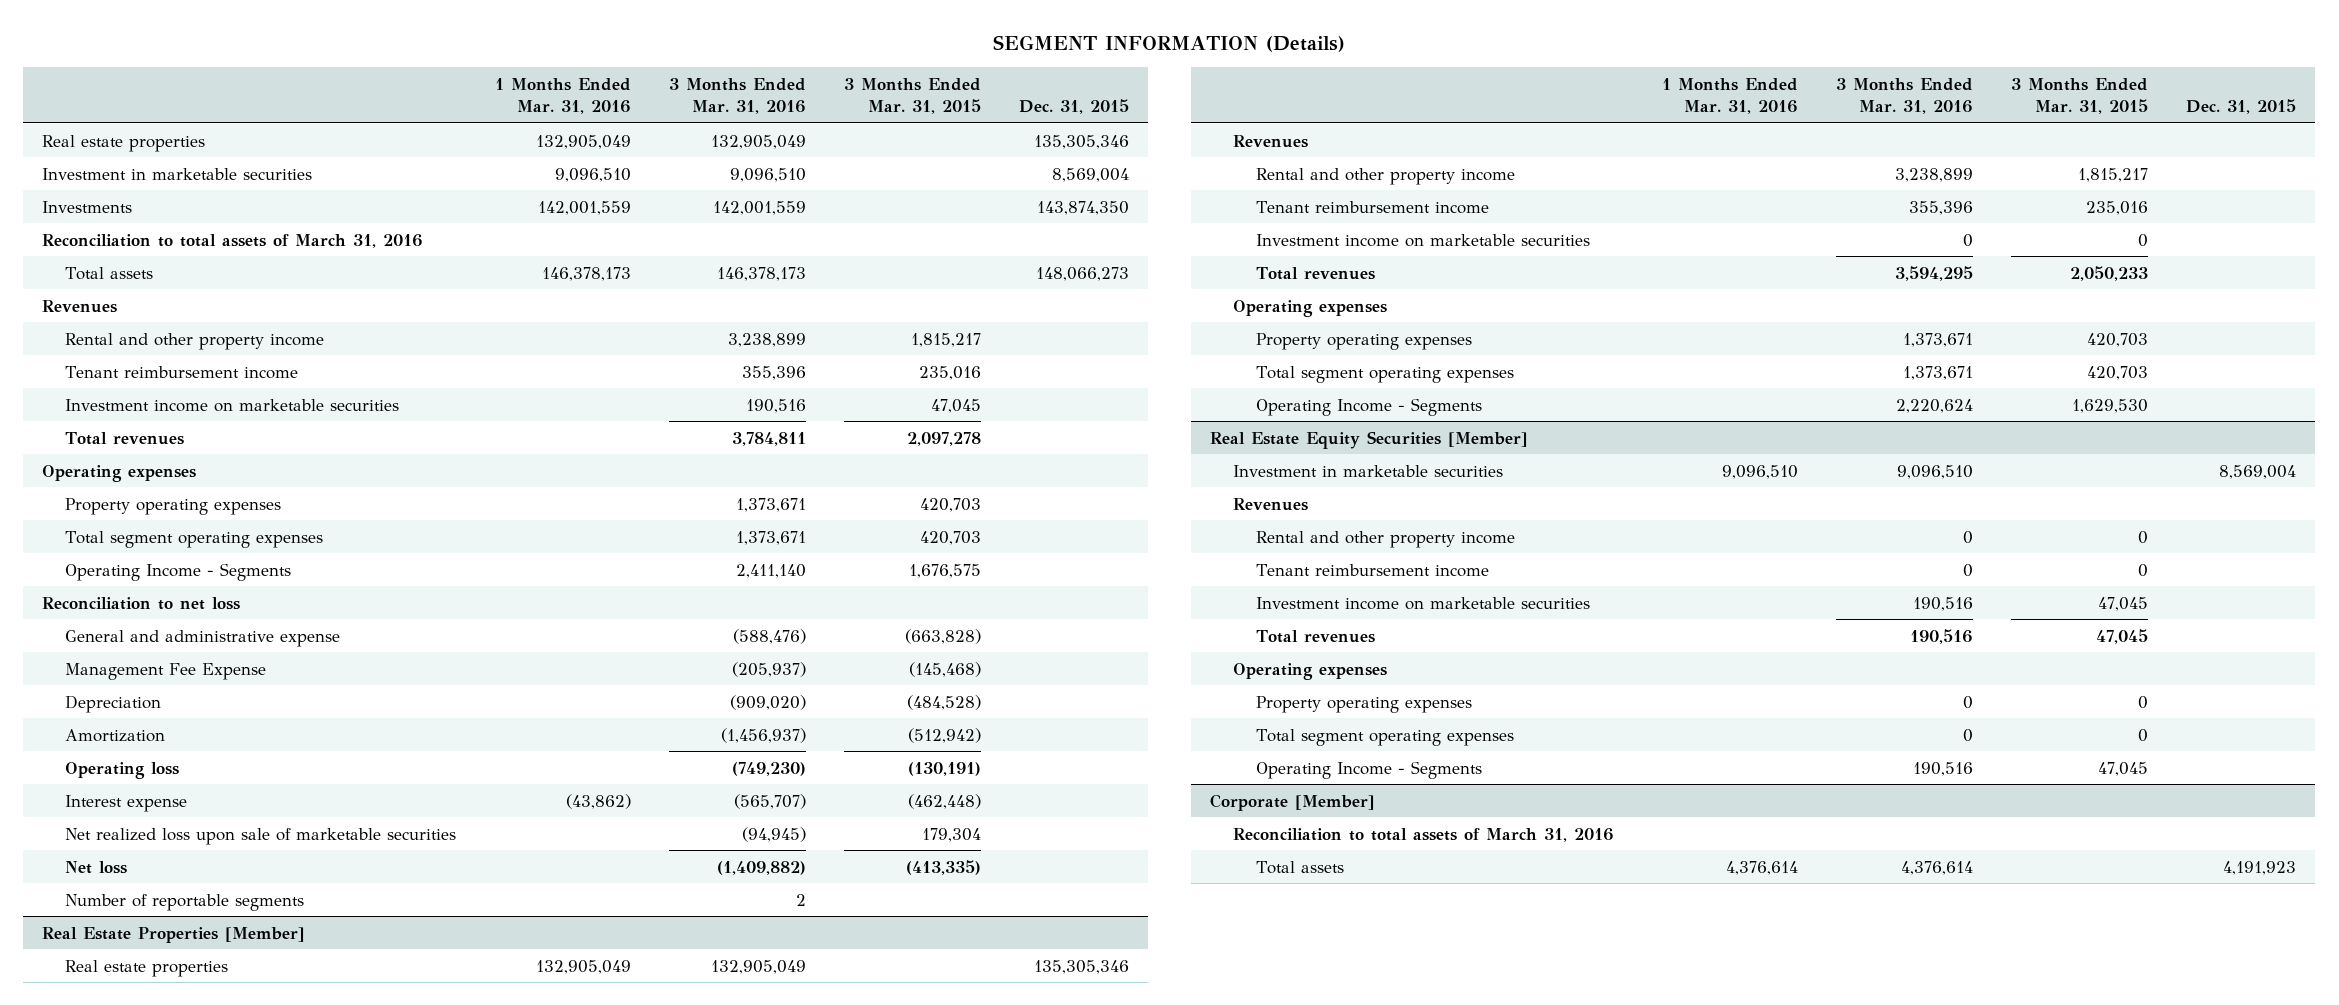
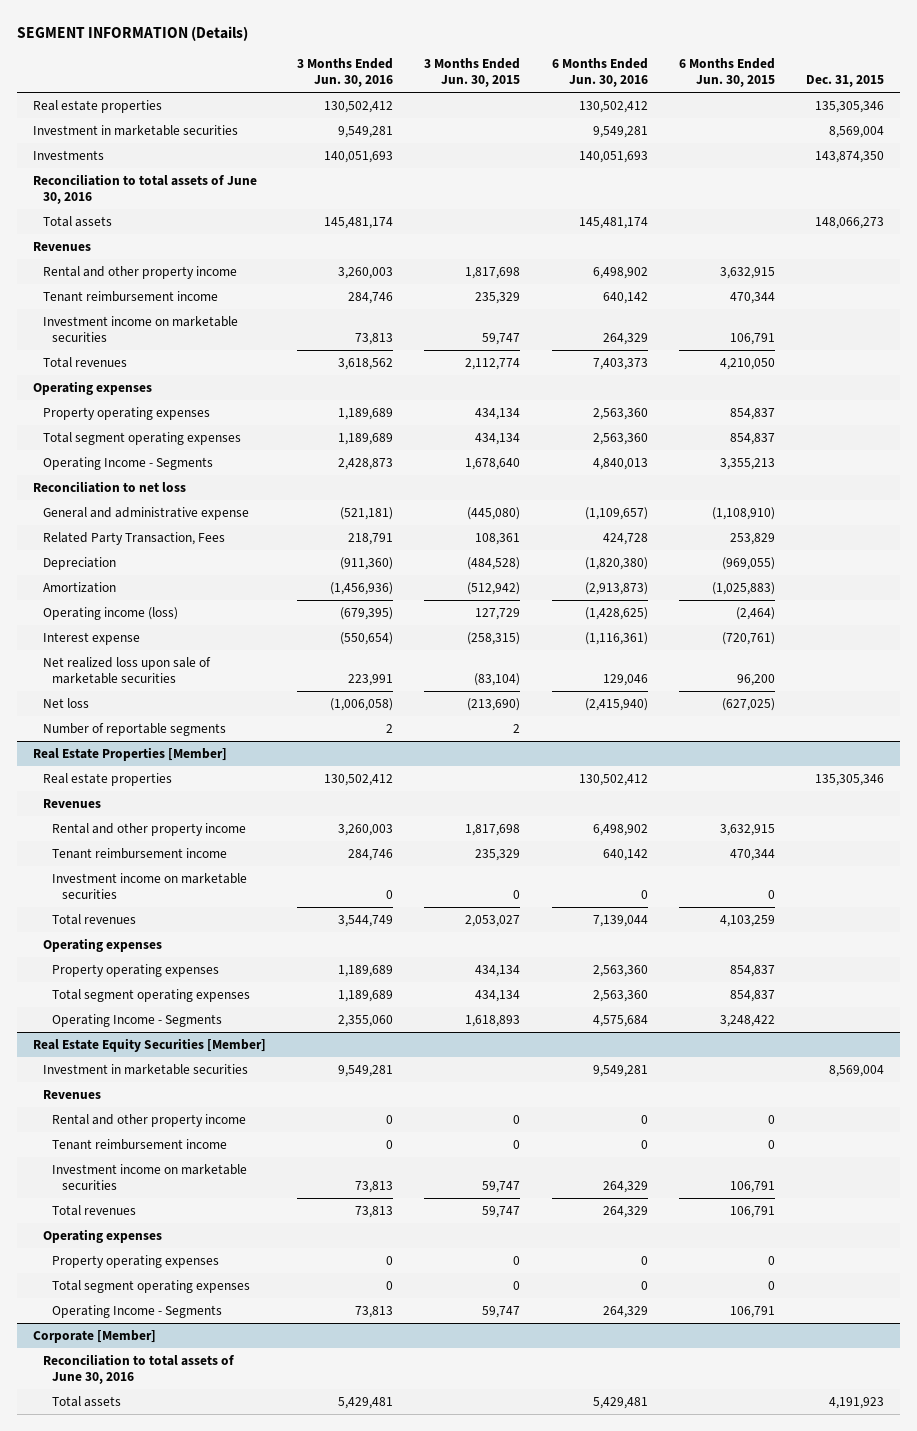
[494,77,631,115] 1 Months Ended Mar. 31, 2016 -> none
[668,77,806,115] 3 Months Ended Mar. 31, 2016 -> none
[843,77,981,115] 3 Months Ended Mar. 31, 2015 -> none
none -> [297,58,394,88] 3 Months Ended Jun. 30, 2016
none -> [424,58,521,88] 3 Months Ended Jun. 30, 2015
none -> [551,58,648,88] 6 Months Ended Jun. 30, 2016
none -> [678,58,775,88] 6 Months Ended Jun. 30, 2015
[42,233,424,248] Reconciliation to total assets of March 31, 2016 -> [33,173,258,204] Reconciliation to total assets of June 30, 2016
[65,662,267,680] Management Fee Expense -> none
none -> [42,531,225,545] Related Party Transaction, Fees
[65,761,180,779] Operating loss -> [42,606,178,620] Operating income (loss)
[1233,827,1615,842] Reconciliation to total assets of March 31, 2016 -> [42,1353,235,1384] Reconciliation to total assets of June 30, 2016

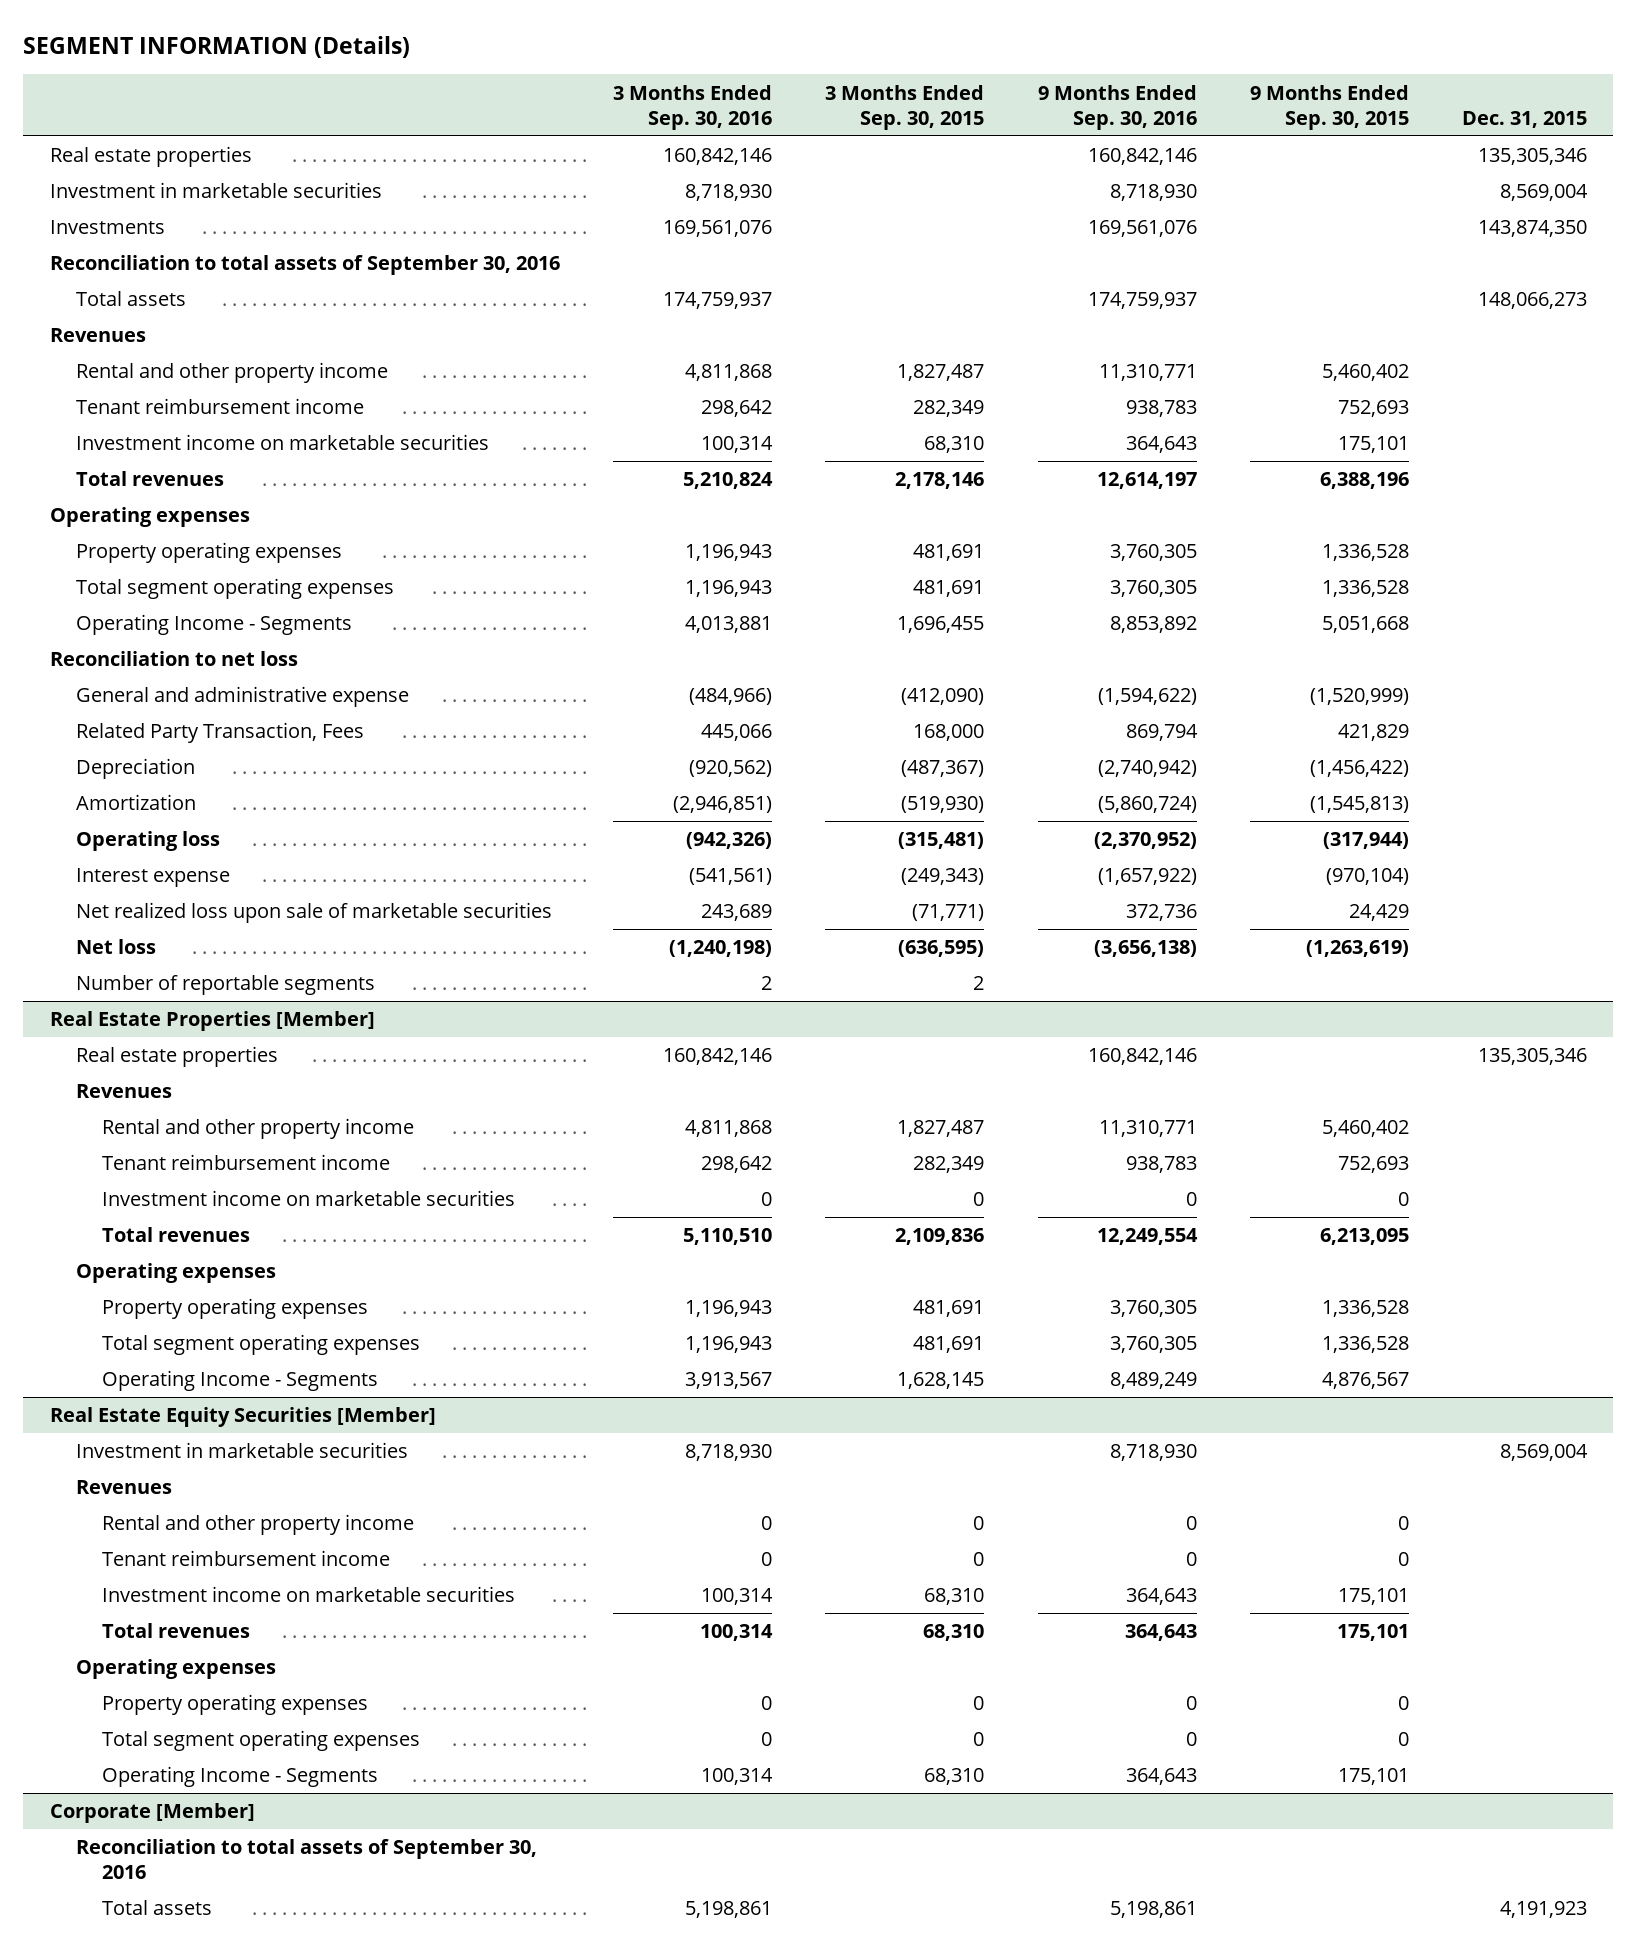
[297,58,394,88] 3 Months Ended Jun. 30, 2016 -> none
[424,58,521,88] 3 Months Ended Jun. 30, 2015 -> none
[551,58,648,88] 6 Months Ended Jun. 30, 2016 -> none
[678,58,775,88] 6 Months Ended Jun. 30, 2015 -> none
none -> [613,84,773,130] 3 Months Ended Sep. 30, 2016
none -> [825,84,985,130] 3 Months Ended Sep. 30, 2015
none -> [1037,84,1197,130] 9 Months Ended Sep. 30, 2016
none -> [1249,84,1409,130] 9 Months Ended Sep. 30, 2015
[33,173,258,204] Reconciliation to total assets of June 30, 2016 -> [49,255,560,276] Reconciliation to total assets of September 30, 2016
[42,606,178,620] Operating income (loss) -> [75,831,220,852] Operating loss
[42,1353,235,1384] Reconciliation to total assets of June 30, 2016 -> [75,1839,537,1880] Reconciliation to total assets of September 30, 2016

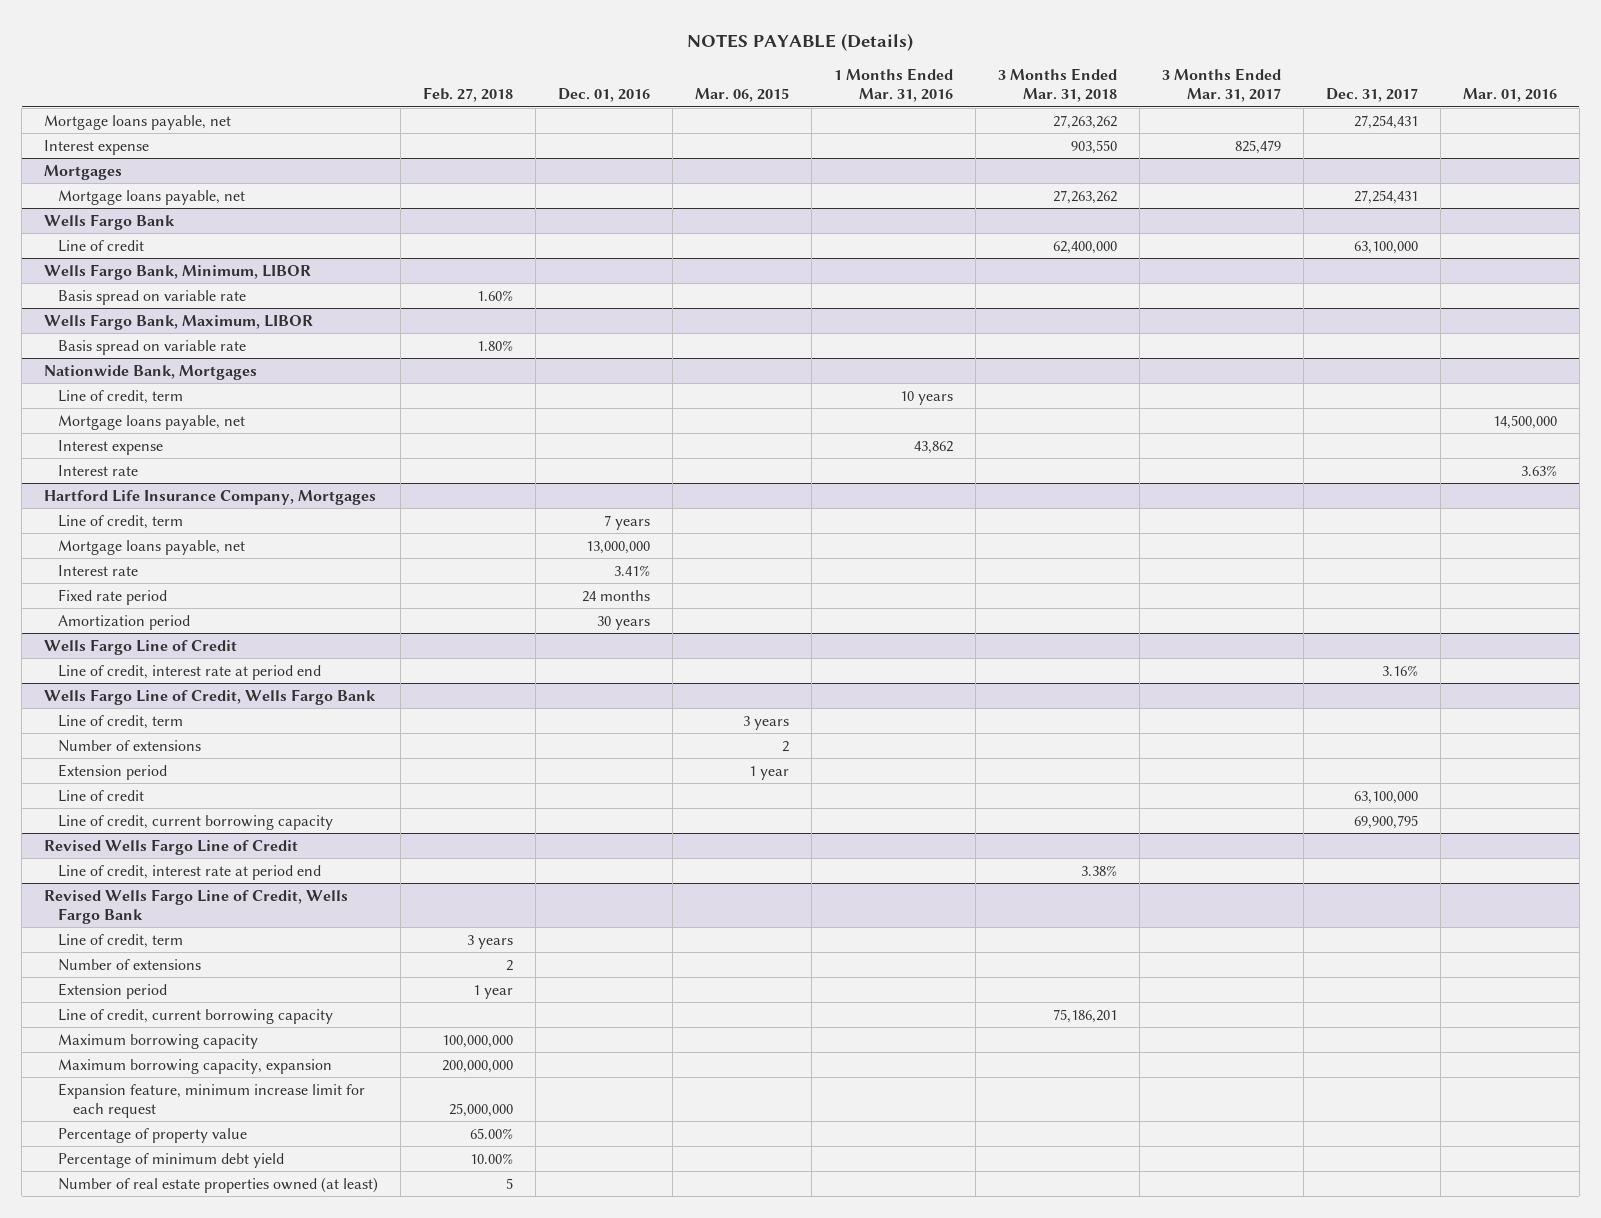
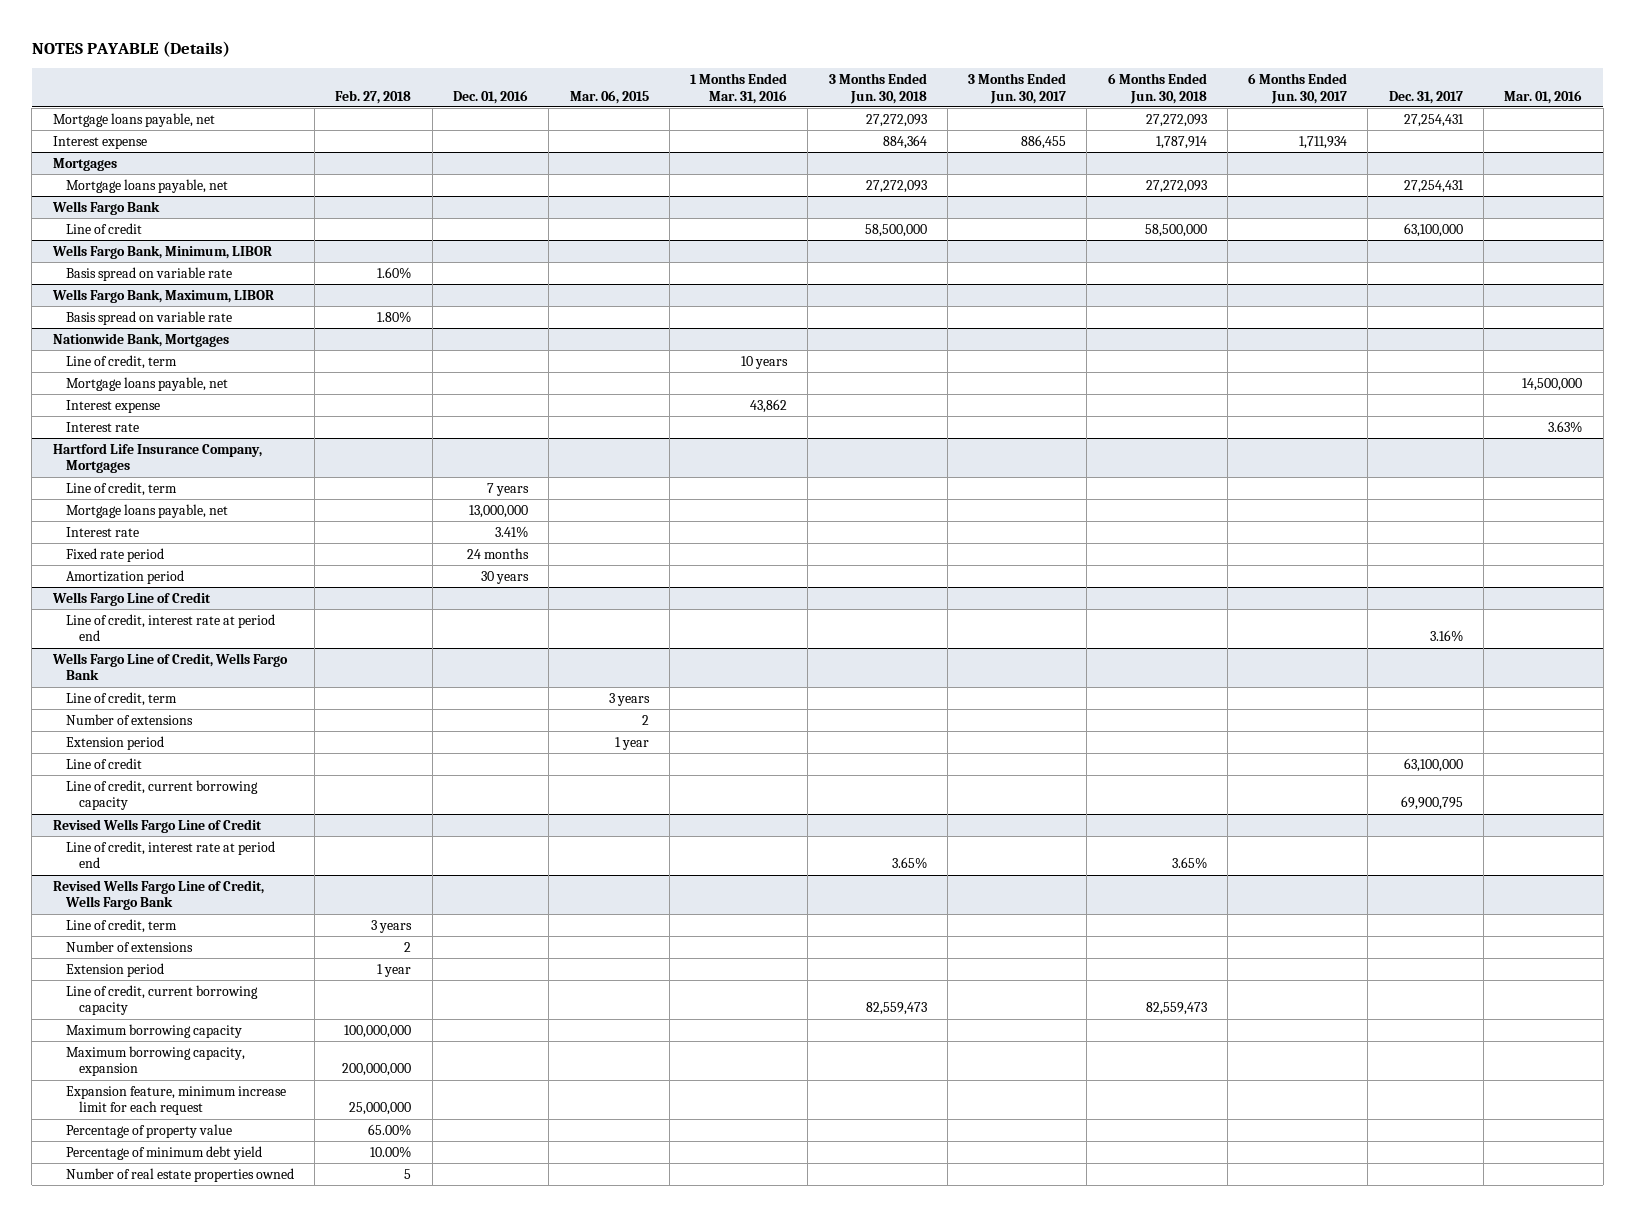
[998,68,1118,103] 3 Months Ended Mar. 31, 2018 -> none
[1161,68,1281,103] 3 Months Ended Mar. 31, 2017 -> none
none -> [828,73,927,104] 3 Months Ended Jun. 30, 2018
none -> [968,73,1067,104] 3 Months Ended Jun. 30, 2017
none -> [1107,73,1207,104] 6 Months Ended Jun. 30, 2018
none -> [1248,73,1348,104] 6 Months Ended Jun. 30, 2017
[58,1176,379,1193] Number of real estate properties owned (at least) -> [65,1167,294,1182] Number of real estate properties owned

